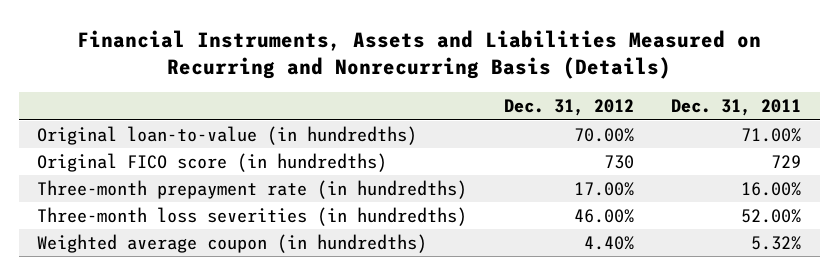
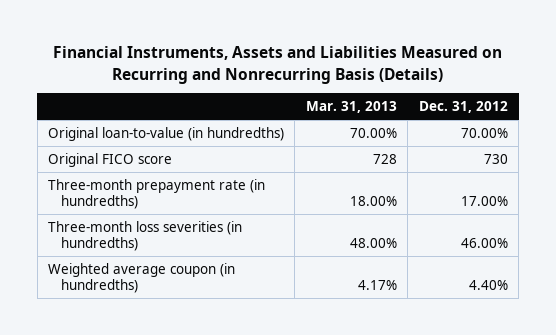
[671,99,802,117] Dec. 31, 2011 -> none
none -> [305,101,397,114] Mar. 31, 2013
[37,152,388,172] Original FICO score (in hundredths) -> [47,152,172,167] Original FICO score

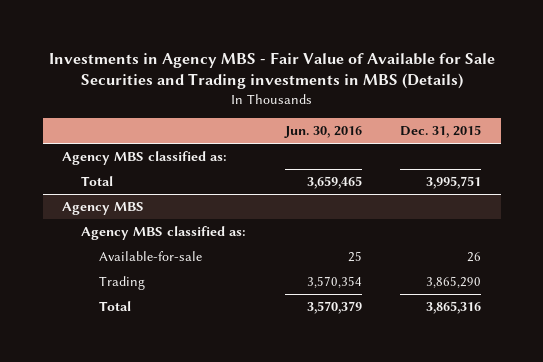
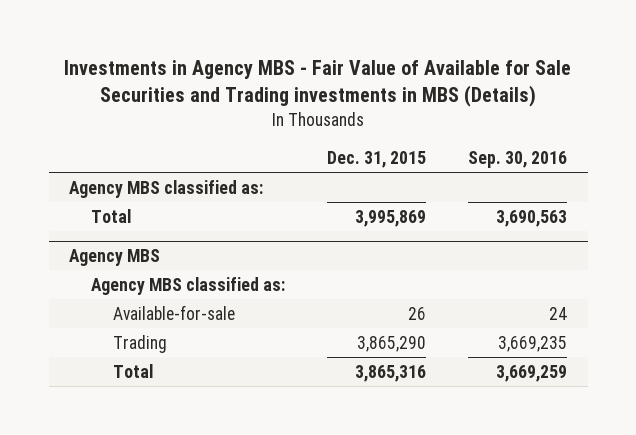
[283,125,362,138] Jun. 30, 2016 -> none
none -> [467,150,567,168] Sep. 30, 2016
[426,176,482,190] 3,995,751 -> [354,209,426,227] 3,995,869

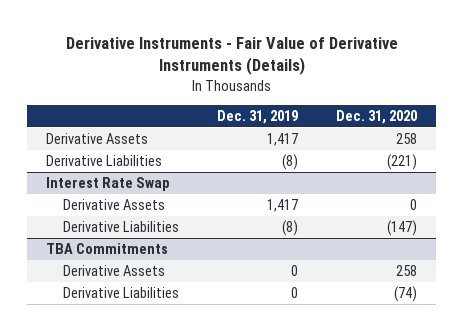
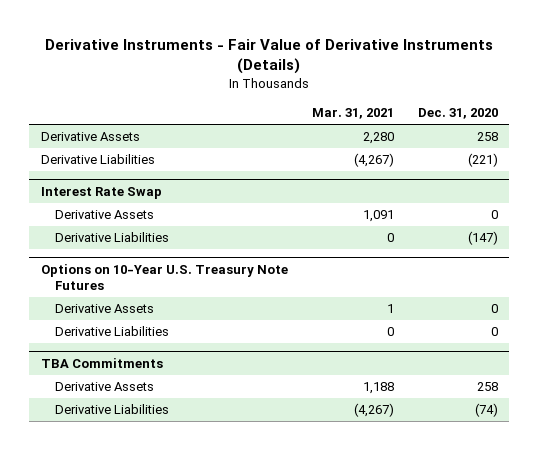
[217,109,299,124] Dec. 31, 2019 -> none
none -> [311,108,394,120] Mar. 31, 2021
none -> [41,263,289,291] Options on 10-Year U.S. Treasury Note Futures
none -> [54,304,154,314] Derivative Assets
none -> [54,326,169,337] Derivative Liabilities

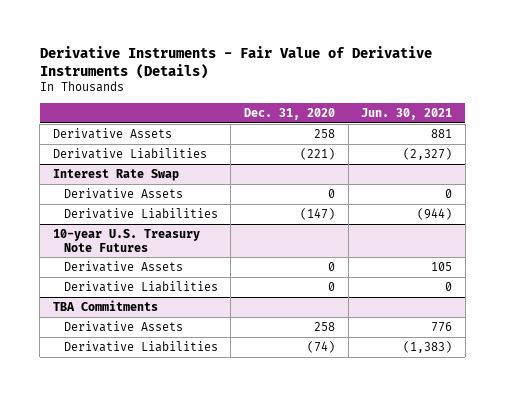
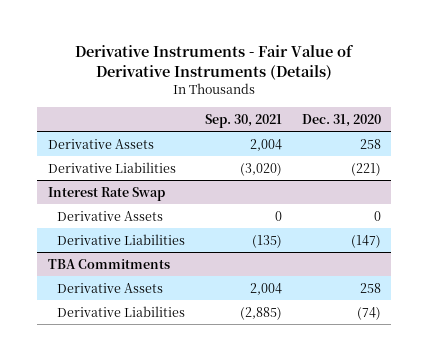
[361,107,453,120] Jun. 30, 2021 -> none
none -> [204,113,282,128] Sep. 30, 2021
[53,228,201,252] 10-year U.S. Treasury Note Futures -> none
[63,260,183,272] Derivative Assets -> none
[63,280,218,292] Derivative Liabilities -> none

